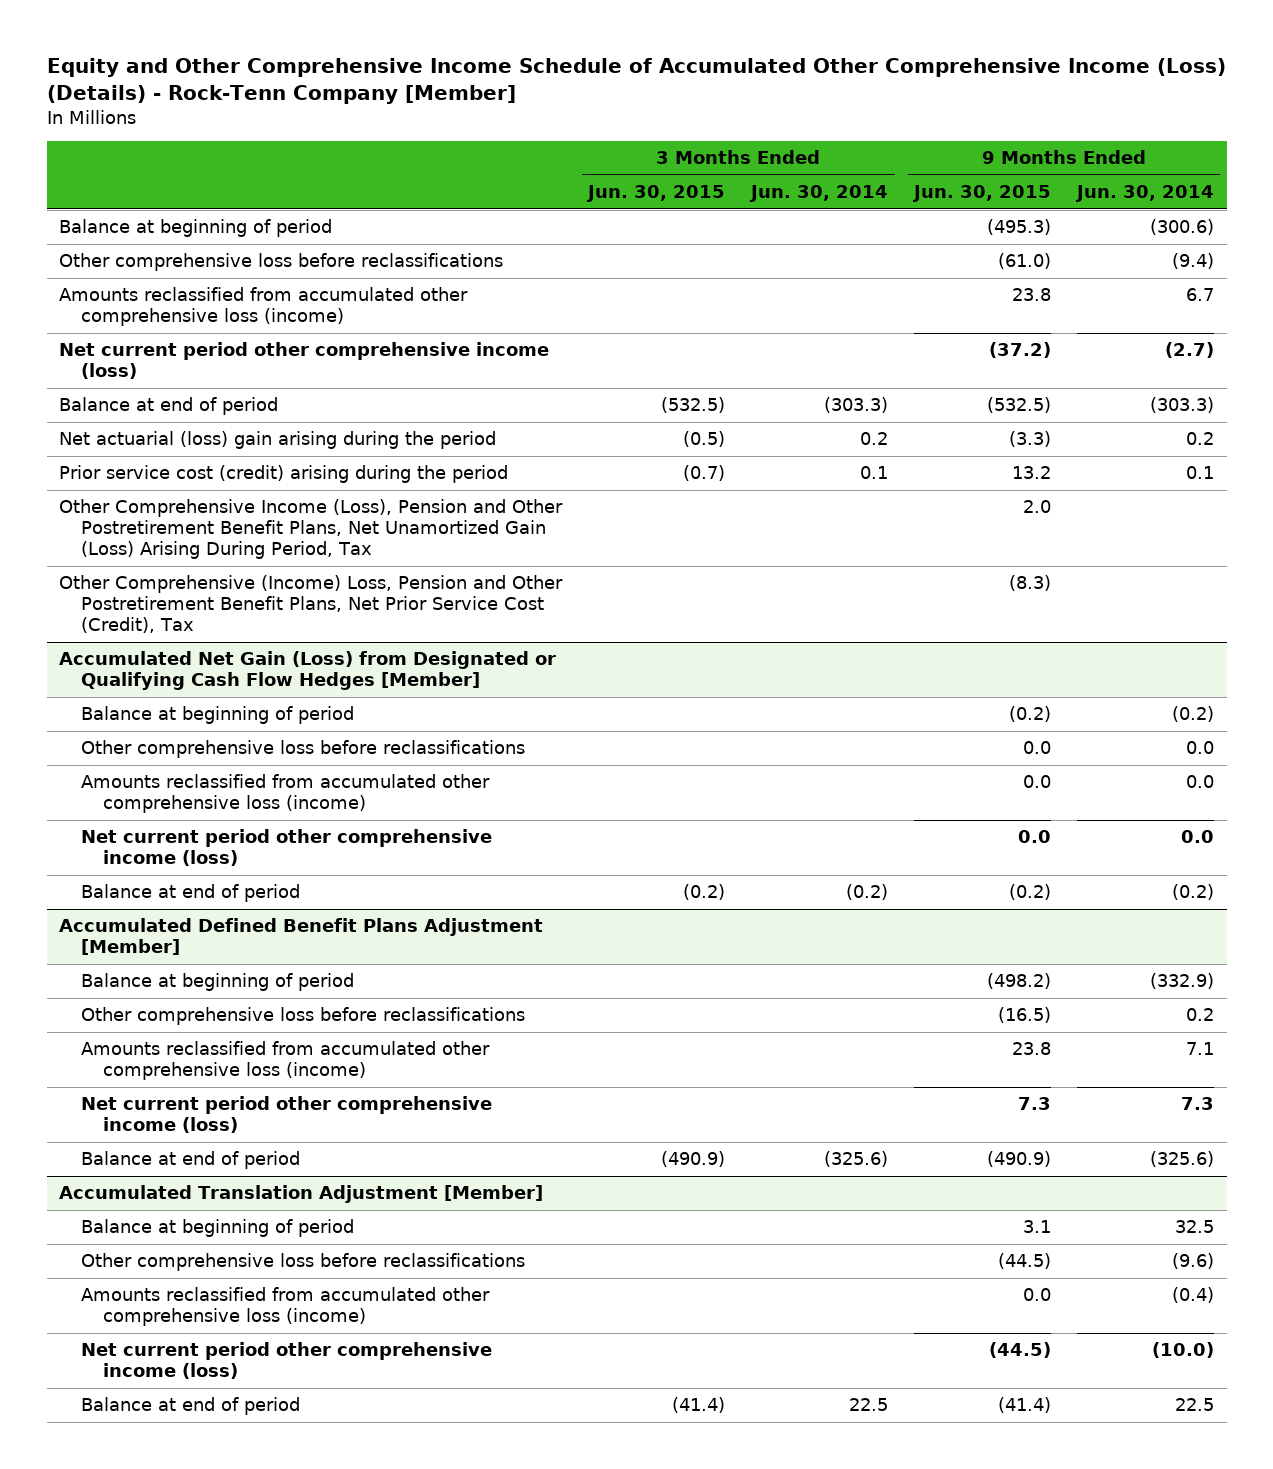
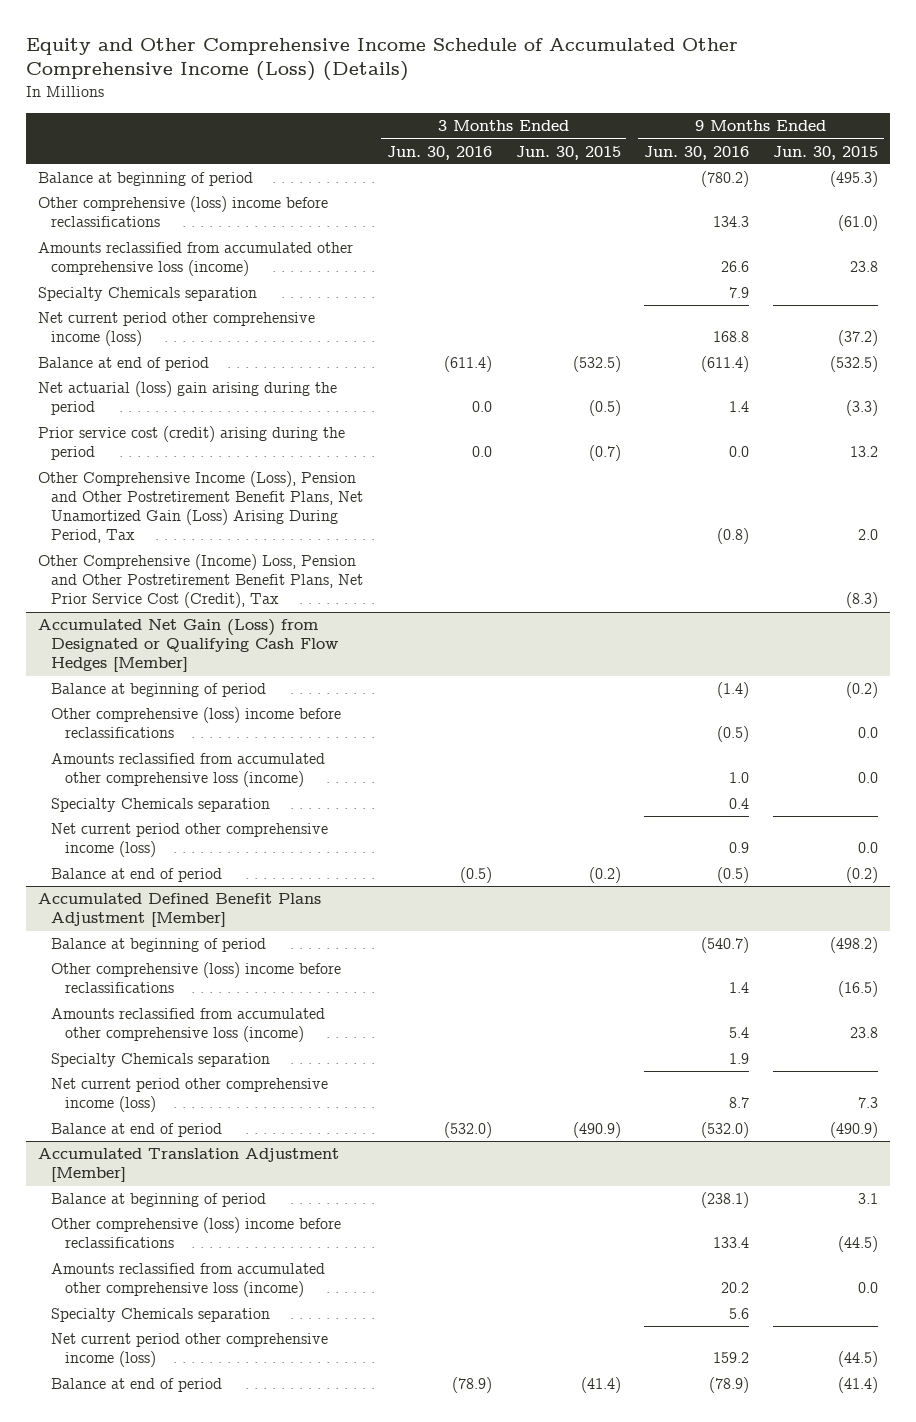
[46,58,1226,105] Equity and Other Comprehensive Income Schedule of Accumulated Other Comprehensive Income (Loss) (Details) - Rock-Tenn Company [Member] -> [25,37,738,82] Equity and Other Comprehensive Income Schedule of Accumulated Other Comprehensive Income (Loss) (Details)
[749,185,889,203] Jun. 30, 2014 -> none
[1074,185,1214,203] Jun. 30, 2014 -> none
none -> [386,145,492,160] Jun. 30, 2016
none -> [644,145,750,160] Jun. 30, 2016
[59,253,504,272] Other comprehensive loss before reclassifications -> [37,196,328,228] Other comprehensive (loss) income before reclassifications
none -> [37,287,257,302] Specialty Chemicals separation
[81,740,526,759] Other comprehensive loss before reclassifications -> [51,707,342,739] Other comprehensive (loss) income before reclassifications
none -> [51,798,271,813] Specialty Chemicals separation
[81,1007,526,1026] Other comprehensive loss before reclassifications -> [51,962,342,994] Other comprehensive (loss) income before reclassifications
none -> [51,1053,271,1068] Specialty Chemicals separation
[81,1253,526,1272] Other comprehensive loss before reclassifications -> [51,1217,342,1249] Other comprehensive (loss) income before reclassifications
none -> [51,1308,271,1323] Specialty Chemicals separation

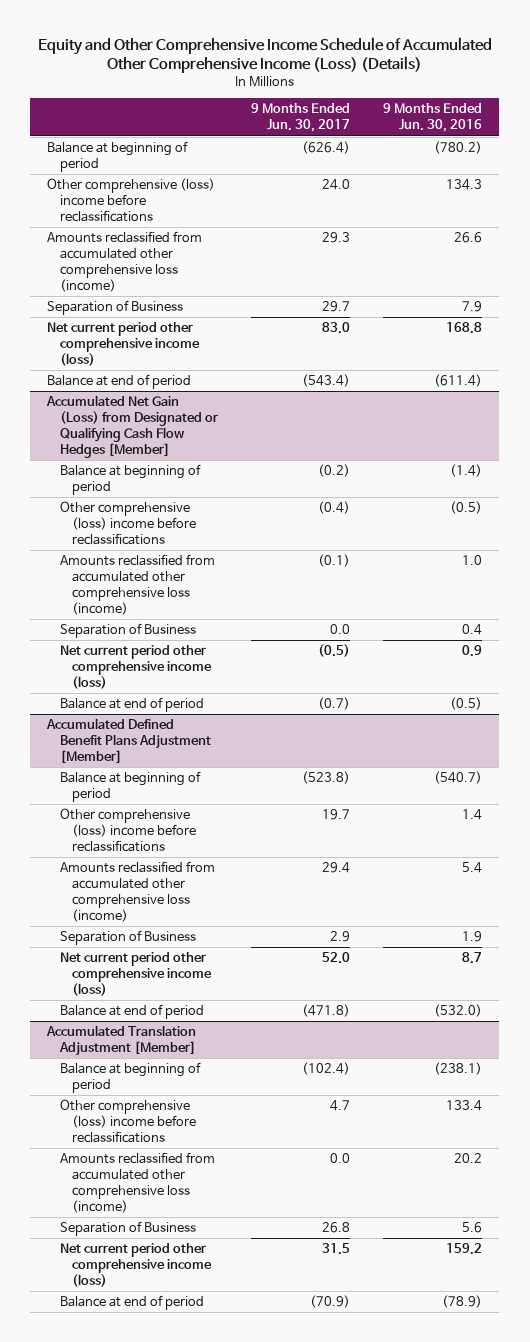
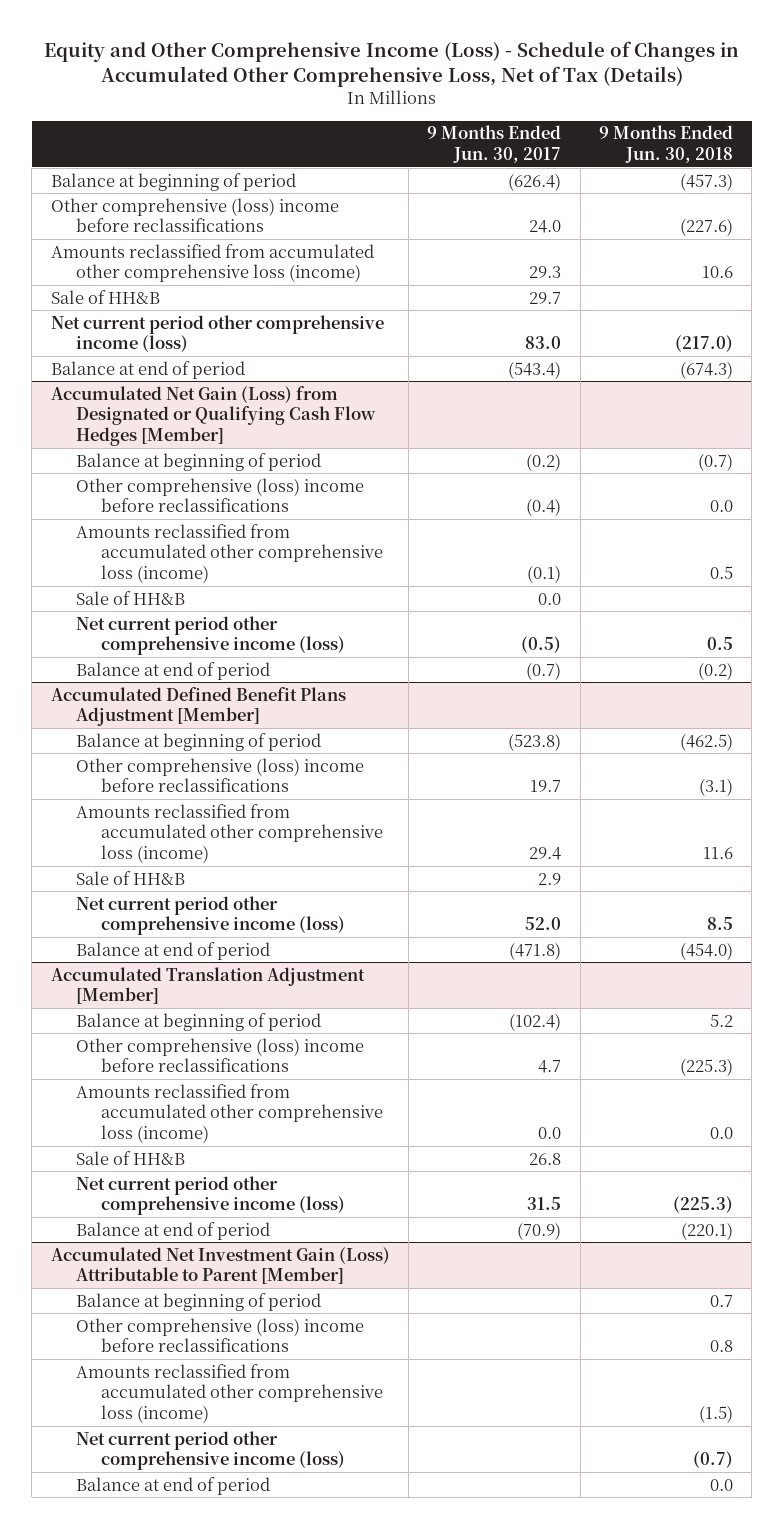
[37,36,492,74] Equity and Other Comprehensive Income Schedule of Accumulated Other Comprehensive Income (Loss) (Details) -> [43,41,739,88] Equity and Other Comprehensive Income (Loss) - Schedule of Changes in Accumulated Other Comprehensive Loss, Net of Tax (Details)
[383,103,483,133] 9 Months Ended Jun. 30, 2016 -> none
none -> [598,125,733,164] 9 Months Ended Jun. 30, 2018
[47,300,184,316] Separation of Business -> [50,289,160,304] Sale of HH&B
[59,623,196,639] Separation of Business -> none
none -> [75,590,185,605] Sale of HH&B
[59,930,196,946] Separation of Business -> none
none -> [75,870,185,885] Sale of HH&B
[59,1221,196,1237] Separation of Business -> [75,1150,185,1165] Sale of HH&B
none -> [50,1246,390,1285] Accumulated Net Investment Gain (Loss) Attributable to Parent [Member]
none -> [75,1292,321,1311] Balance at beginning of period
none -> [75,1317,364,1353] Other comprehensive (loss) income before reclassifications
none -> [75,1363,383,1424] Amounts reclassified from accumulated other comprehensive loss (income)
none -> [75,1430,345,1471] Net current period other comprehensive income (loss)
none -> [75,1476,270,1495] Balance at end of period

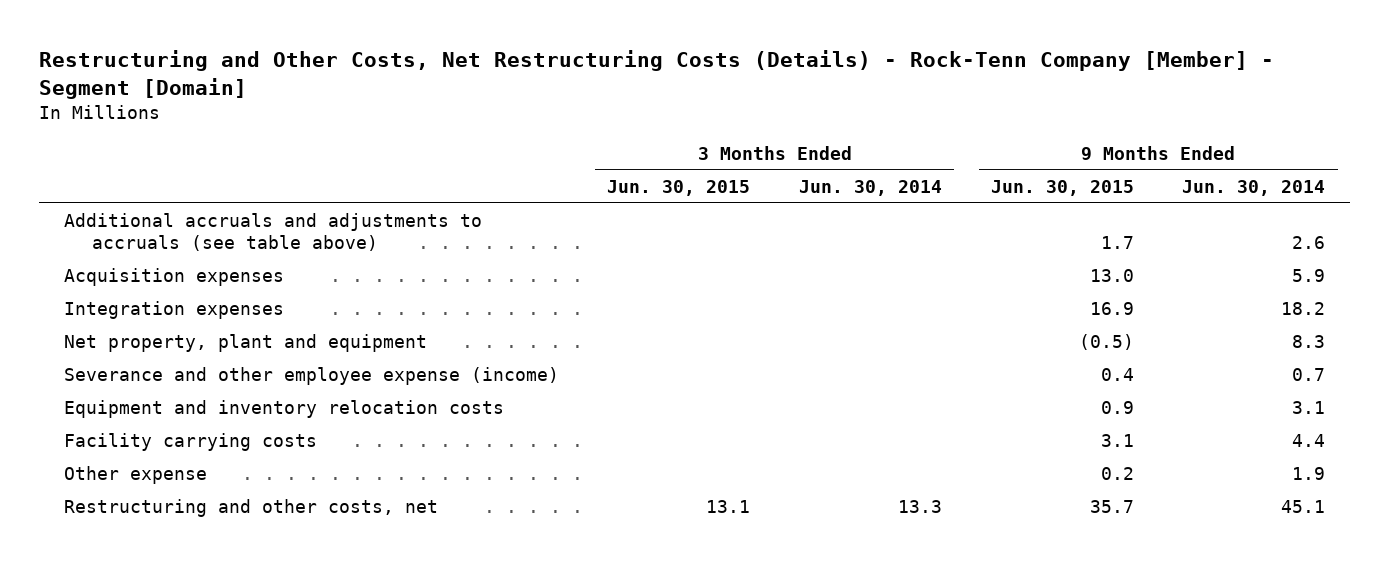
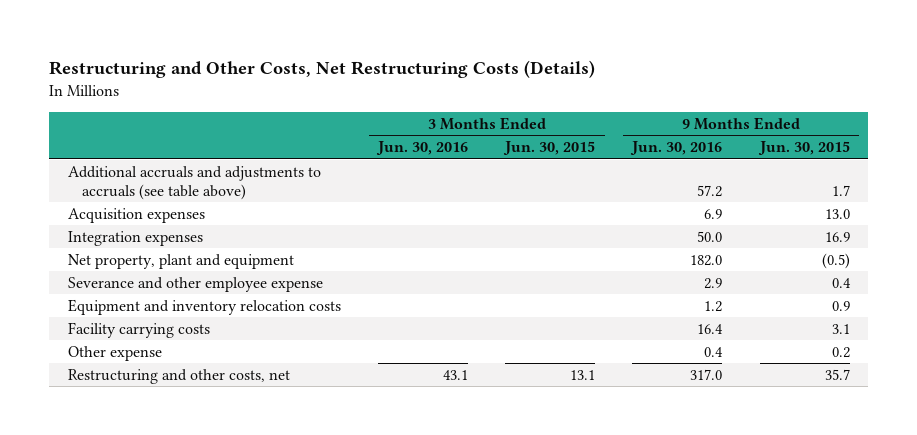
[39,50,1275,100] Restructuring and Other Costs, Net Restructuring Costs (Details) - Rock-Tenn Company [Member] - Segment [Domain] -> [49,60,596,79] Restructuring and Other Costs, Net Restructuring Costs (Details)
[799,179,943,196] Jun. 30, 2014 -> none
[1182,179,1326,196] Jun. 30, 2014 -> none
none -> [376,141,469,156] Jun. 30, 2016
none -> [630,141,723,156] Jun. 30, 2016
[63,366,559,385] Severance and other employee expense (income) -> [67,276,323,292] Severance and other employee expense

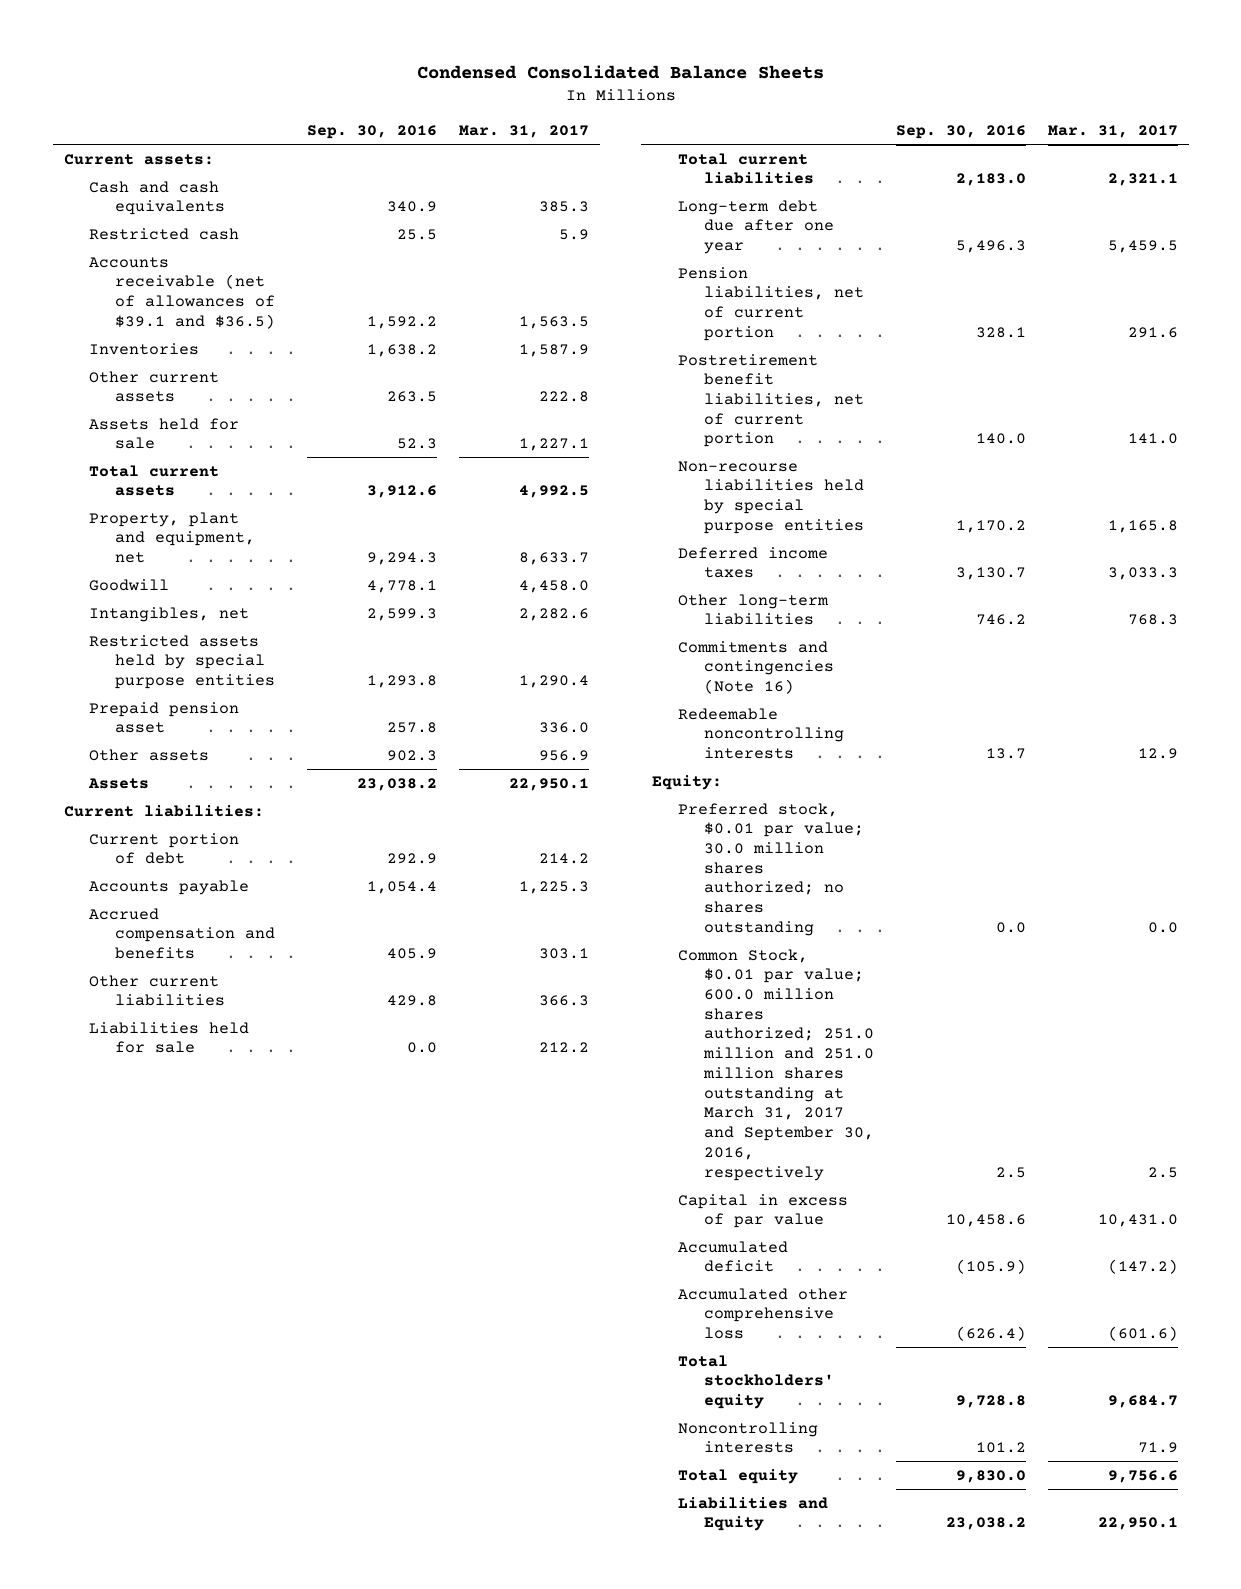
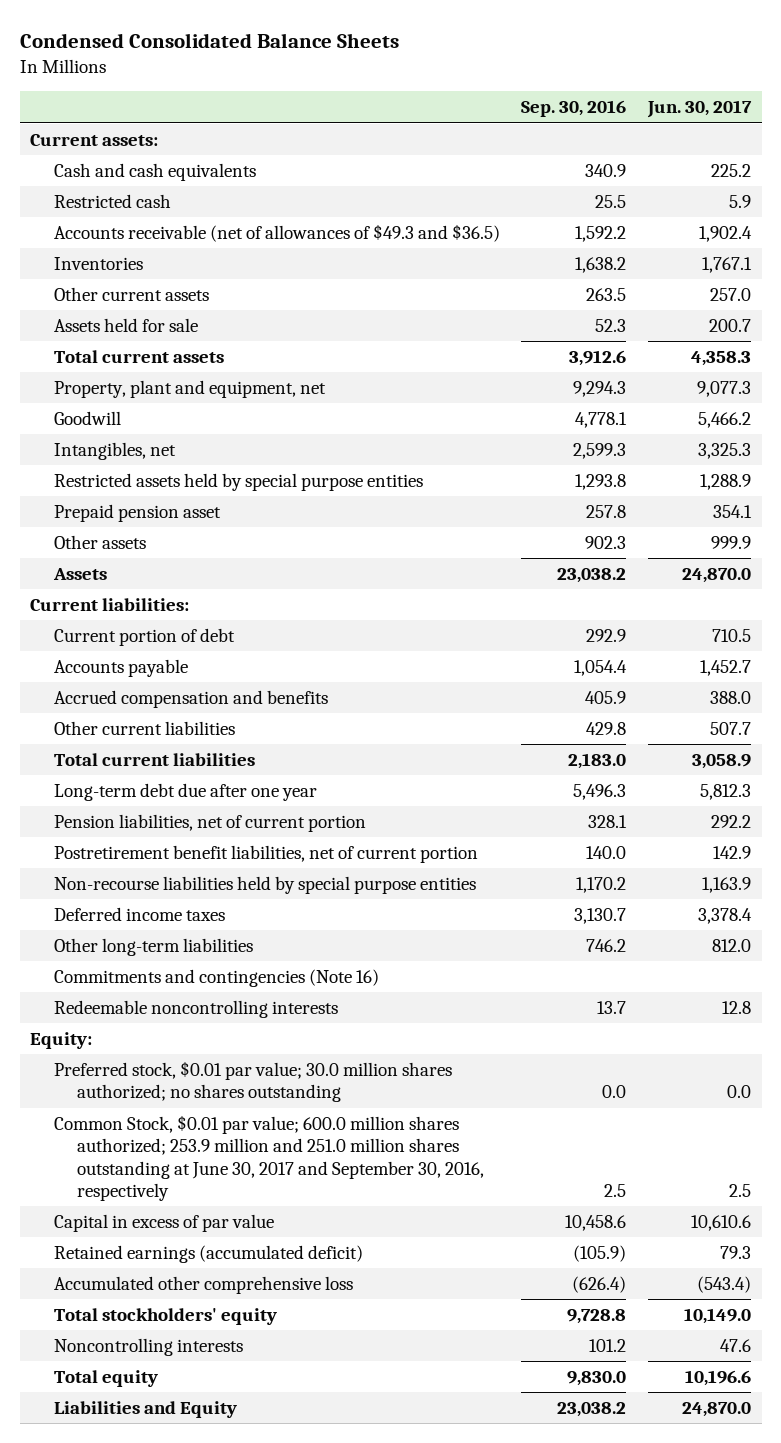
[459,125,590,139] Mar. 31, 2017 -> none
none -> [647,100,753,119] Jun. 30, 2017
[89,256,276,329] Accounts receivable (net of allowances of $39.1 and $36.5) -> [53,223,500,242] Accounts receivable (net of allowances of $49.3 and $36.5)
[89,1021,250,1054] Liabilities held for sale -> none
[677,948,874,1181] Common Stock, $0.01 par value; 600.0 million shares authorized; 251.0 million and 251.0 million shares outstanding at March 31, 2017 and September 30, 2016, respectively -> [53,1114,485,1201] Common Stock, $0.01 par value; 600.0 million shares authorized; 253.9 million and 251.0 million shares outstanding at June 30, 2017 and September 30, 2016, respectively
[677,1240,788,1273] Accumulated deficit -> [53,1244,363,1263] Retained earnings (accumulated deficit)

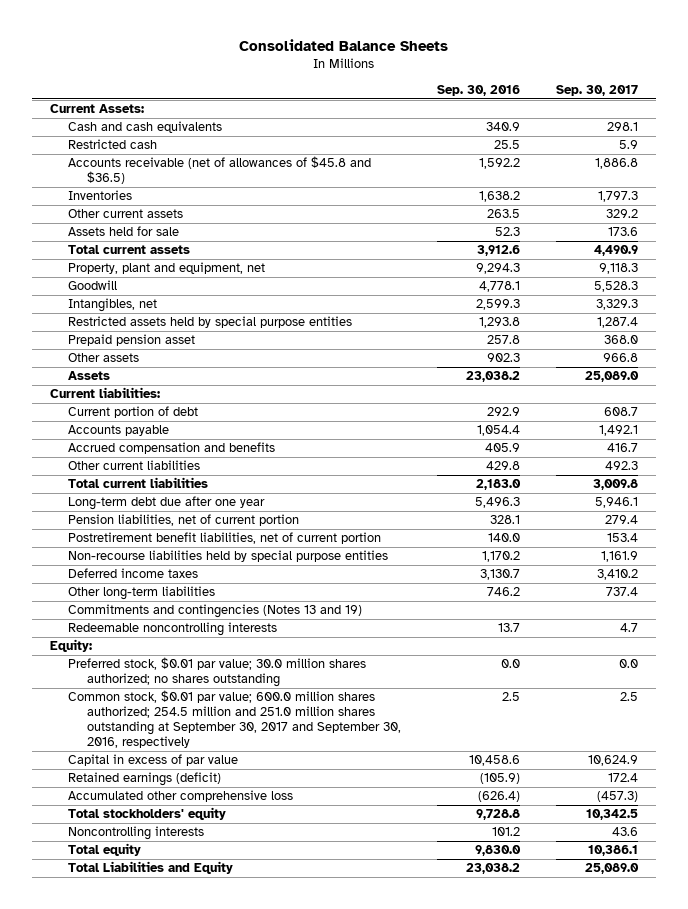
[19,33,399,49] Condensed Consolidated Balance Sheets -> [238,38,448,51] Consolidated Balance Sheets
[647,100,753,119] Jun. 30, 2017 -> none
none -> [556,84,639,96] Sep. 30, 2017
[30,133,159,146] Current assets: -> [49,104,144,114] Current Assets:
[53,223,500,242] Accounts receivable (net of allowances of $49.3 and $36.5) -> [68,156,372,185] Accounts receivable (net of allowances of $45.8 and $36.5)
[53,968,379,987] Commitments and contingencies (Note 16) -> [68,604,363,619] Commitments and contingencies (Notes 13 and 19)
[53,1114,485,1201] Common Stock, $0.01 par value; 600.0 million shares authorized; 253.9 million and 251.0 million shares outstanding at June 30, 2017 and September 30, 2016, respectively -> [68,690,401,749] Common stock, $0.01 par value; 600.0 million shares authorized; 254.5 million and 251.0 million shares outstanding at September 30, 2017 and September 30, 2016, respectively
[53,1244,363,1263] Retained earnings (accumulated deficit) -> [68,772,222,787] Retained earnings (deficit)
[53,1400,237,1418] Liabilities and Equity -> [68,861,234,875] Total Liabilities and Equity

